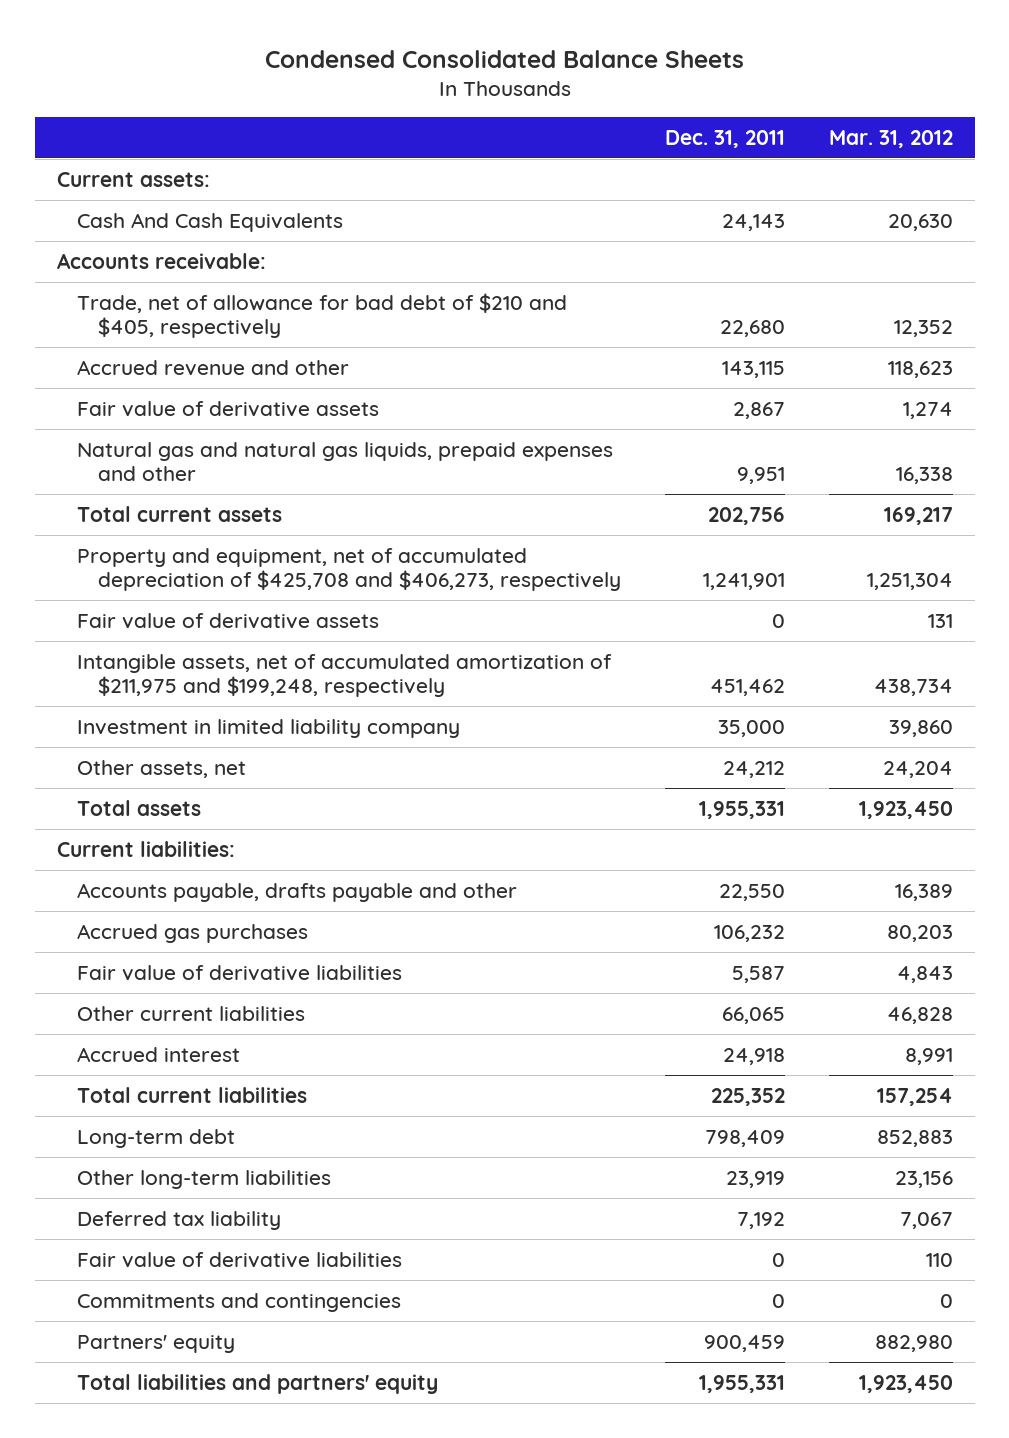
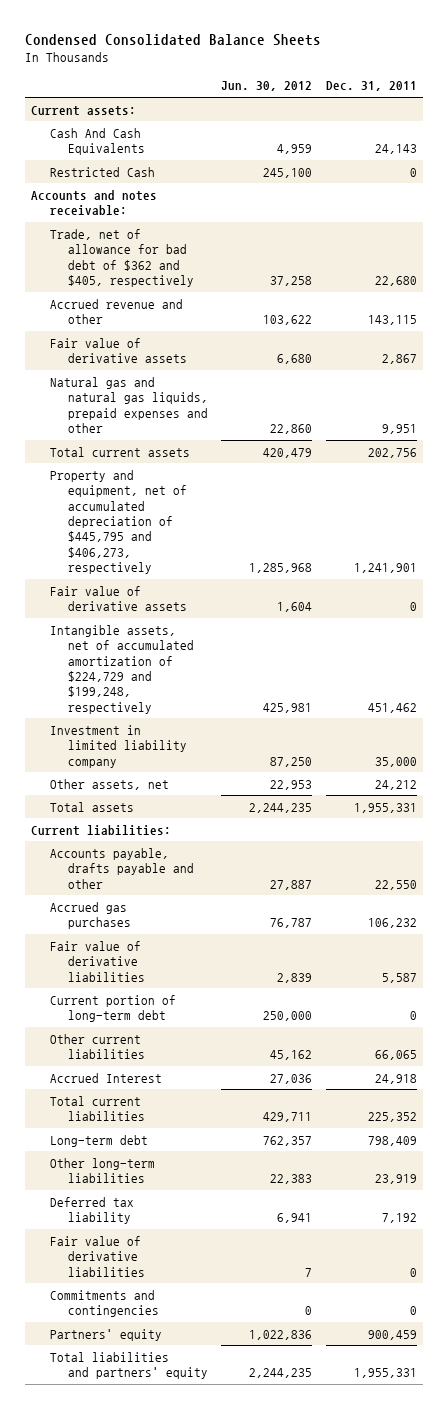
[828,129,953,148] Mar. 31, 2012 -> none
none -> [221,81,313,92] Jun. 30, 2012
none -> [49,166,155,177] Restricted Cash
[56,252,266,269] Accounts receivable: -> [31,189,158,216] Accounts and notes receivable:
[77,292,568,339] Trade, net of allowance for bad debt of $210 and $405, respectively -> [49,228,195,287] Trade, net of allowance for bad debt of $362 and $405, respectively
[77,547,621,592] Property and equipment, net of accumulated depreciation of $425,708 and $406,273, respectively -> [49,469,188,575] Property and equipment, net of accumulated depreciation of $445,795 and $406,273, respectively
[77,653,613,698] Intangible assets, net of accumulated amortization of $211,975 and $199,248, respectively -> [49,624,195,714] Intangible assets, net of accumulated amortization of $224,729 and $199,248, respectively
none -> [49,994,176,1023] Current portion of long-term debt
[77,1046,241,1062] Accrued interest -> [49,1072,162,1083] Accrued Interest

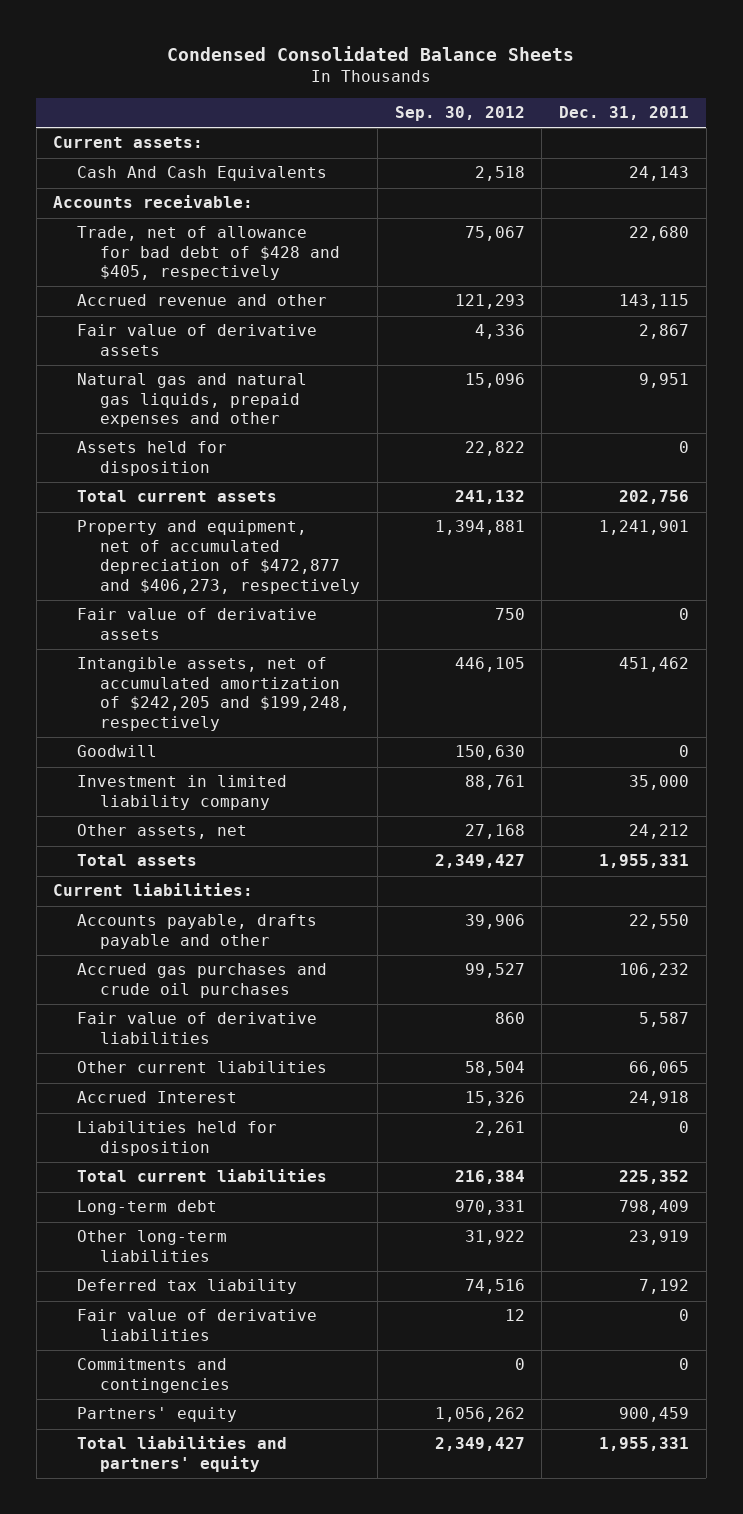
[221,81,313,92] Jun. 30, 2012 -> none
none -> [394,106,525,122] Sep. 30, 2012
[49,166,155,177] Restricted Cash -> none
[31,189,158,216] Accounts and notes receivable: -> [53,195,254,209] Accounts receivable:
[49,228,195,287] Trade, net of allowance for bad debt of $362 and $405, respectively -> [76,226,341,281] Trade, net of allowance for bad debt of $428 and $405, respectively
none -> [76,441,227,476] Assets held for disposition
[49,469,188,575] Property and equipment, net of accumulated depreciation of $445,795 and $406,273, respectively -> [76,520,361,594] Property and equipment, net of accumulated depreciation of $472,877 and $406,273, respectively
[49,624,195,714] Intangible assets, net of accumulated amortization of $224,729 and $199,248, respectively -> [76,657,351,731] Intangible assets, net of accumulated amortization of $242,205 and $199,248, respectively
none -> [76,745,157,758] Goodwill
[49,901,132,930] Accrued gas purchases -> [76,963,327,998] Accrued gas purchases and crude oil purchases
[49,994,176,1023] Current portion of long-term debt -> none
none -> [76,1121,277,1156] Liabilities held for disposition

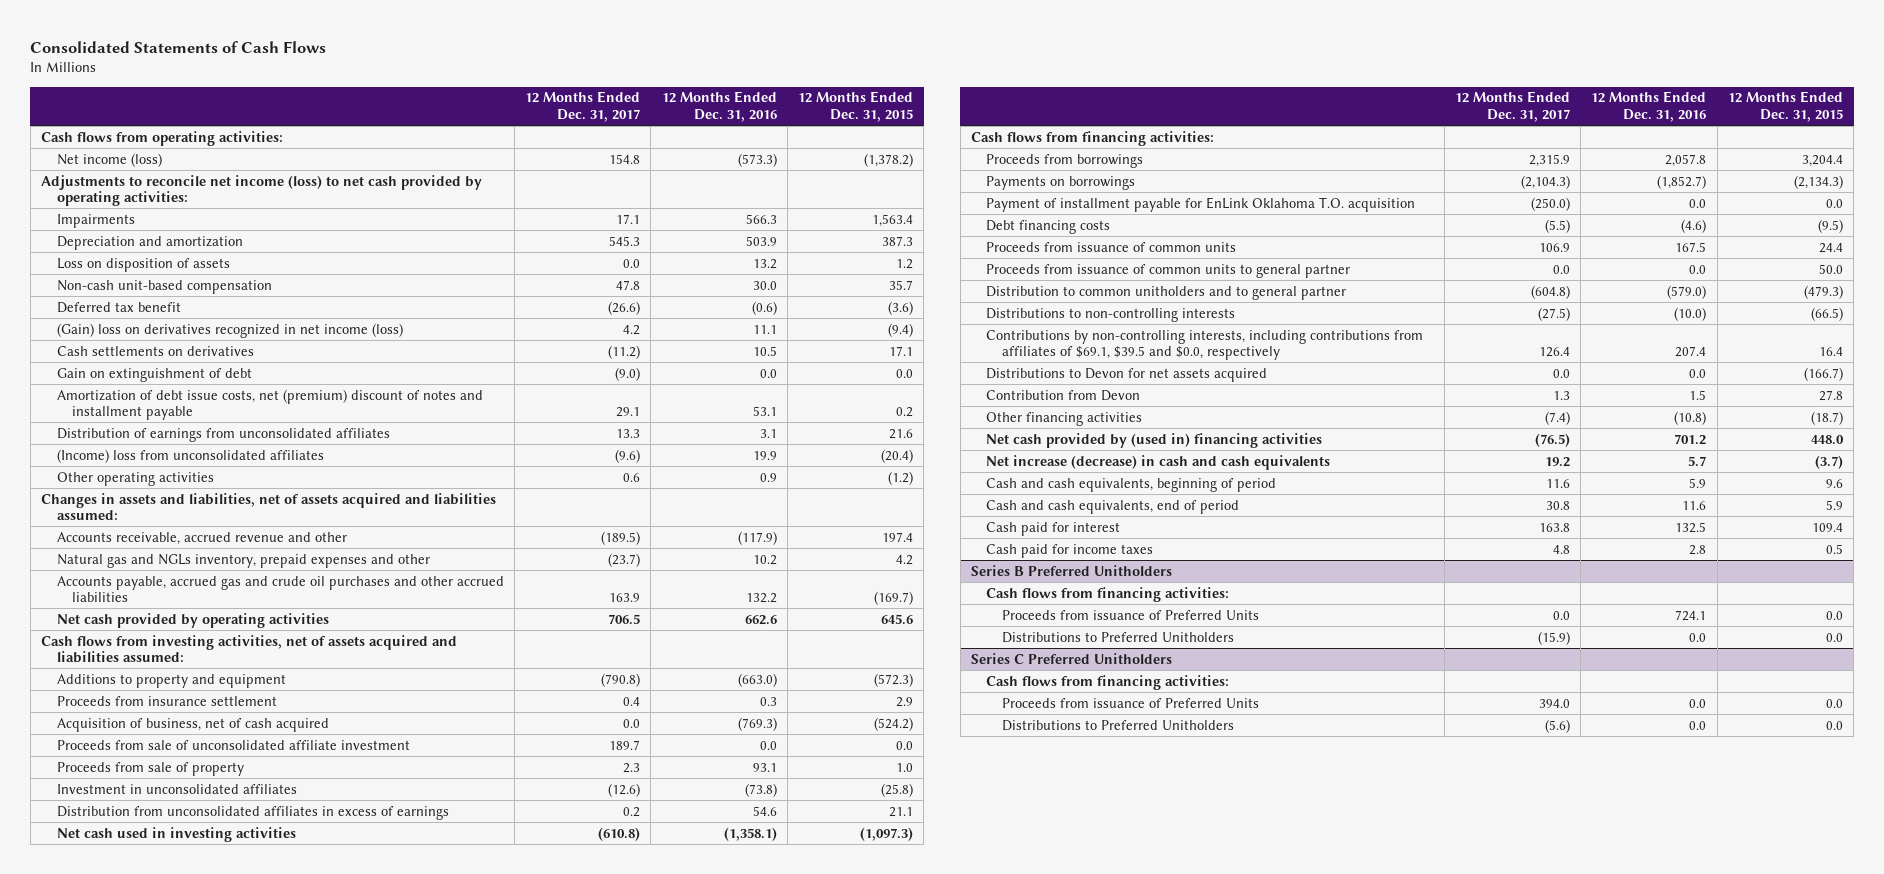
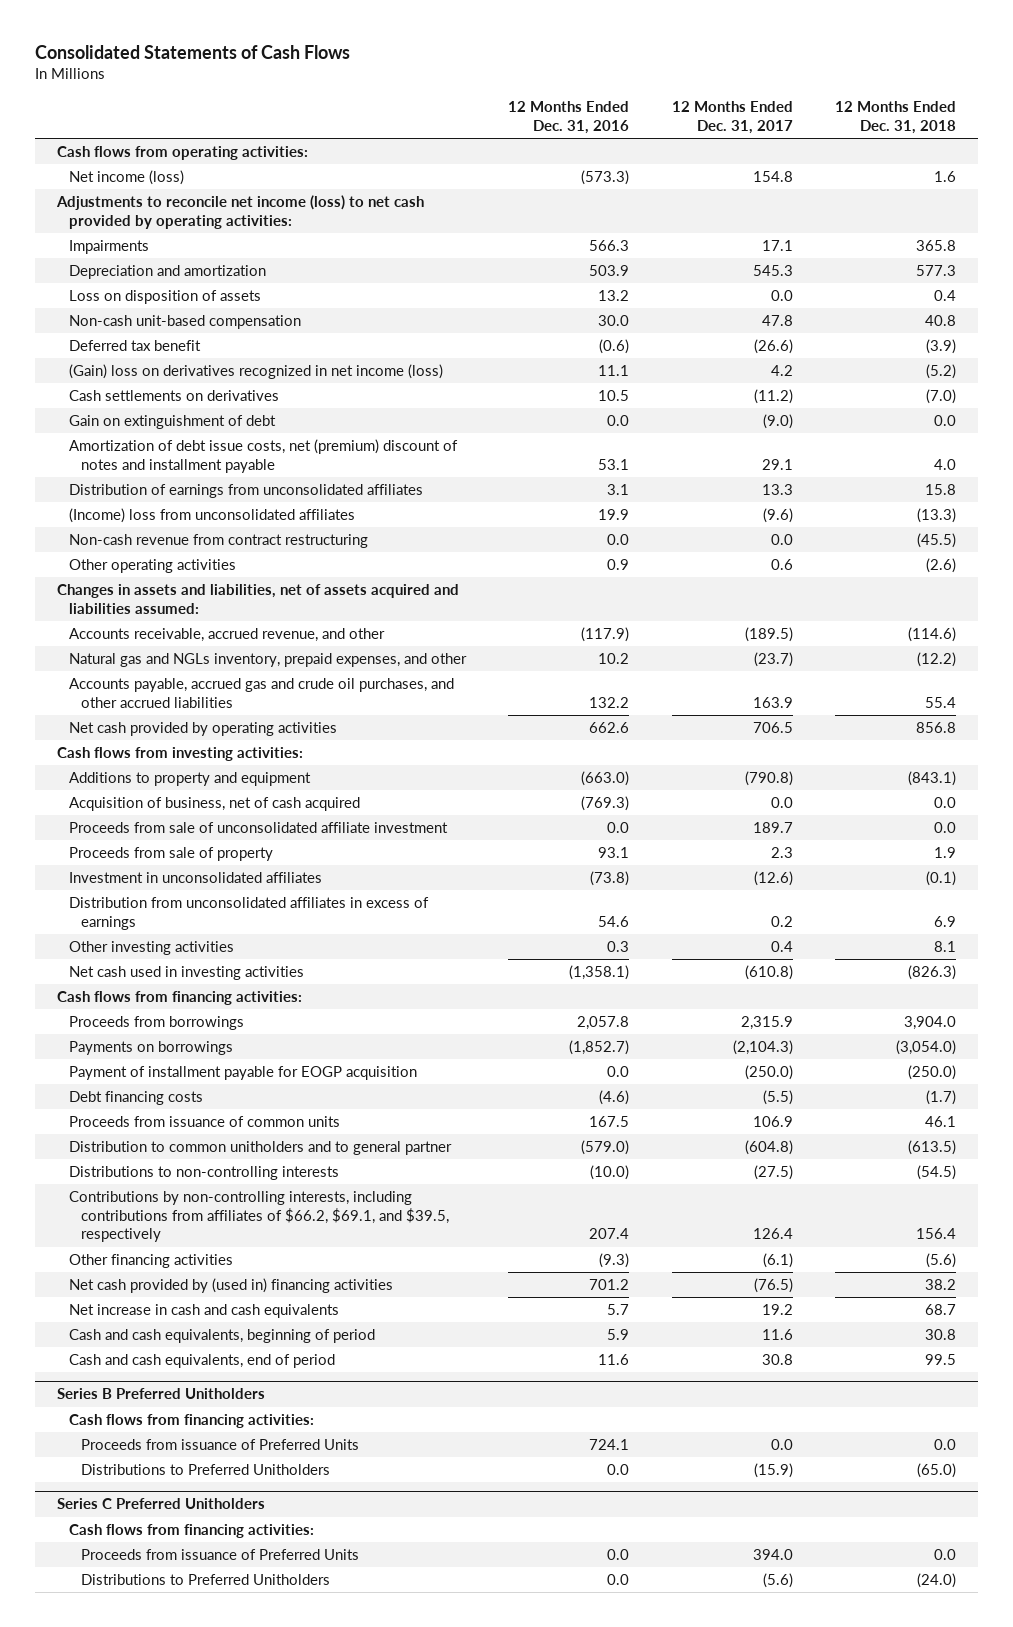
[798,91,914,123] 12 Months Ended Dec. 31, 2015 -> none
none -> [835,101,957,135] 12 Months Ended Dec. 31, 2018
none -> [68,534,368,549] Non-cash revenue from contract restructuring
[56,531,347,545] Accounts receivable, accrued revenue and other -> [68,628,385,643] Accounts receivable, accrued revenue, and other
[56,553,430,568] Natural gas and NGLs inventory, prepaid expenses and other -> [68,653,467,668] Natural gas and NGLs inventory, prepaid expenses, and other
[56,575,504,603] Accounts payable, accrued gas and crude oil purchases and other accrued liabilities -> [68,678,454,708] Accounts payable, accrued gas and crude oil purchases, and other accrued liabilities
[41,634,458,664] Cash flows from investing activities, net of assets acquired and liabilities assumed: -> [56,747,303,762] Cash flows from investing activities:
[56,695,277,706] Proceeds from insurance settlement -> none
none -> [68,941,234,956] Other investing activities
[986,196,1416,212] Payment of installment payable for EnLink Oklahoma T.O. acquisition -> [68,1066,417,1081] Payment of installment payable for EOGP acquisition
[986,263,1351,278] Proceeds from issuance of common units to general partner -> none
[986,367,1268,382] Distributions to Devon for net assets acquired -> none
[986,389,1141,401] Contribution from Devon -> none
[986,329,1424,361] Contributions by non-controlling interests, including contributions from affiliates of $69.1, $39.5 and $0.0, respectively -> [68,1191,449,1243] Contributions by non-controlling interests, including contributions from affiliates of $66.2, $69.1, and $39.5, respectively
[1544,410,1570,425] (7.4) -> [762,1253,793,1269] (6.1)
[1674,410,1707,425] (10.8) -> [599,1253,630,1269] (9.3)
[986,454,1331,470] Net increase (decrease) in cash and cash equivalents -> [68,1304,339,1319] Net increase in cash and cash equivalents
[986,521,1121,536] Cash paid for interest -> none
[986,543,1154,558] Cash paid for income taxes -> none

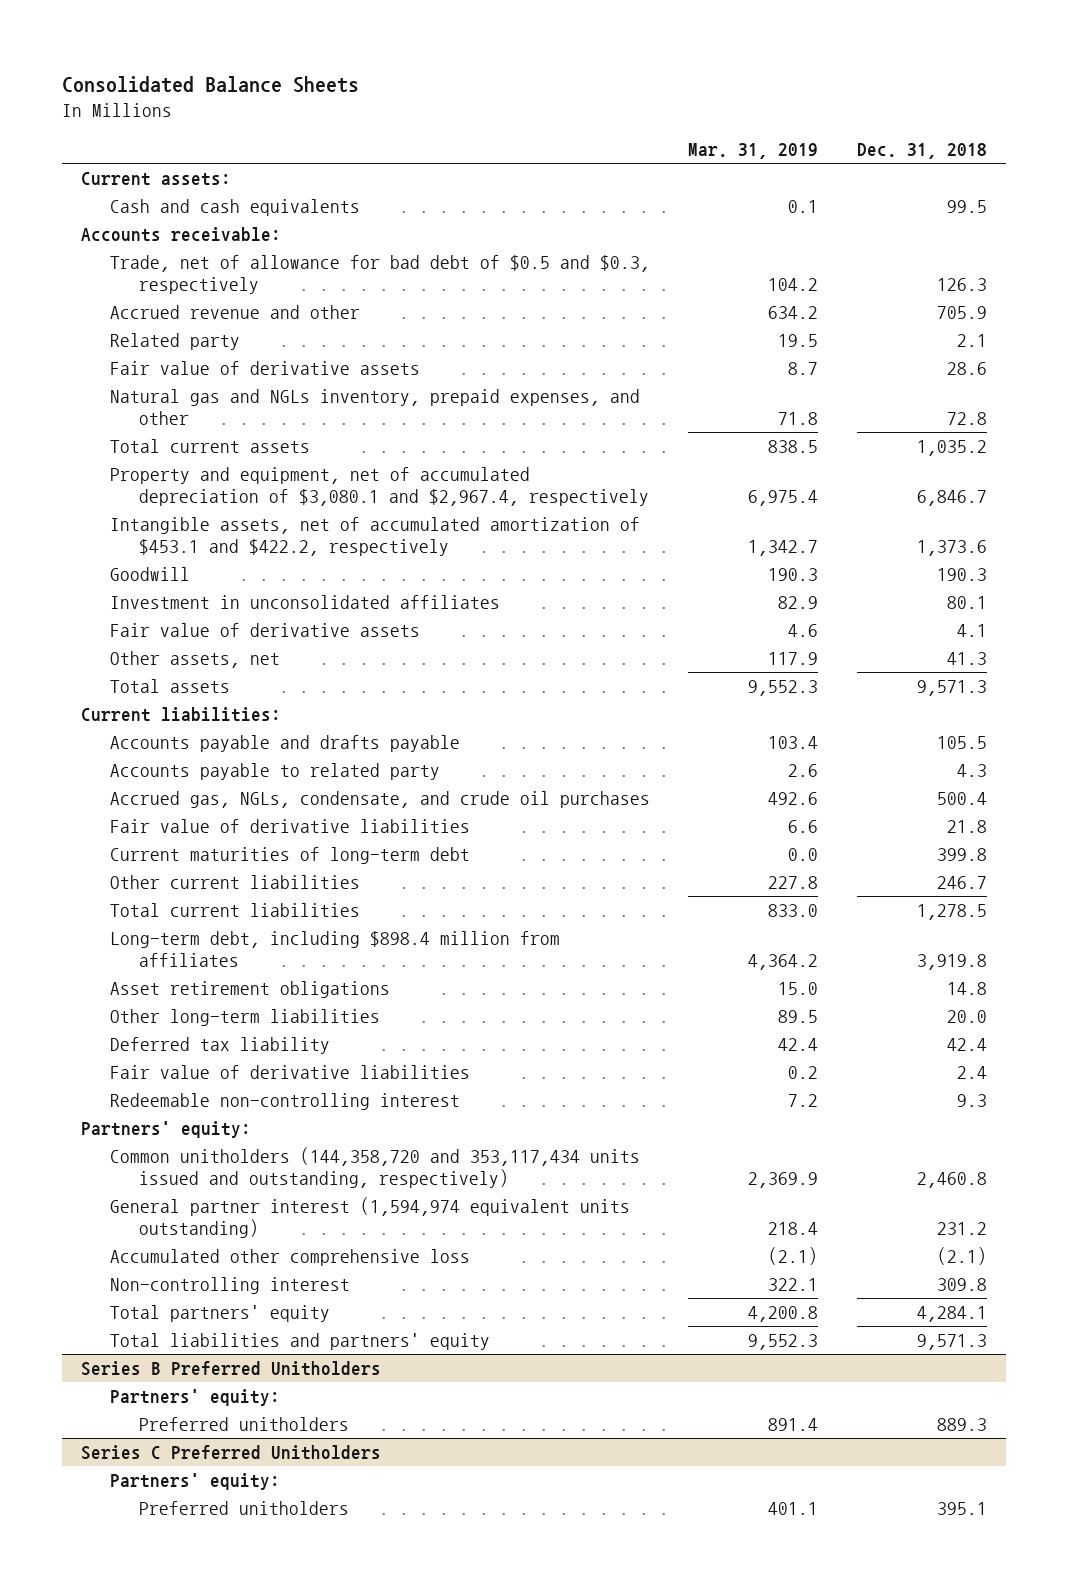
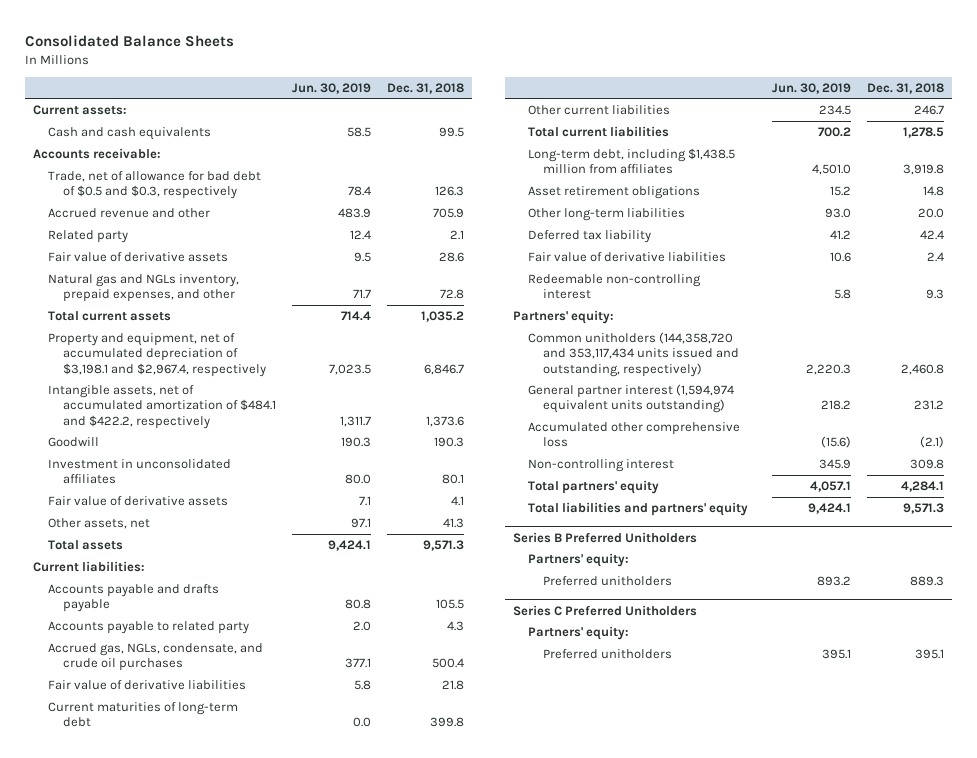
[688,143,819,160] Mar. 31, 2019 -> none
none -> [291,82,371,94] Jun. 30, 2019
[109,467,649,507] Property and equipment, net of accumulated depreciation of $3,080.1 and $2,967.4, respectively -> [48,332,266,377] Property and equipment, net of accumulated depreciation of $3,198.1 and $2,967.4, respectively
[109,517,640,557] Intangible assets, net of accumulated amortization of $453.1 and $422.2, respectively -> [48,384,276,429] Intangible assets, net of accumulated amortization of $484.1 and $422.2, respectively
[109,931,560,968] Long-term debt, including $898.4 million from affiliates -> [527,147,735,175] Long-term debt, including $1,438.5 million from affiliates

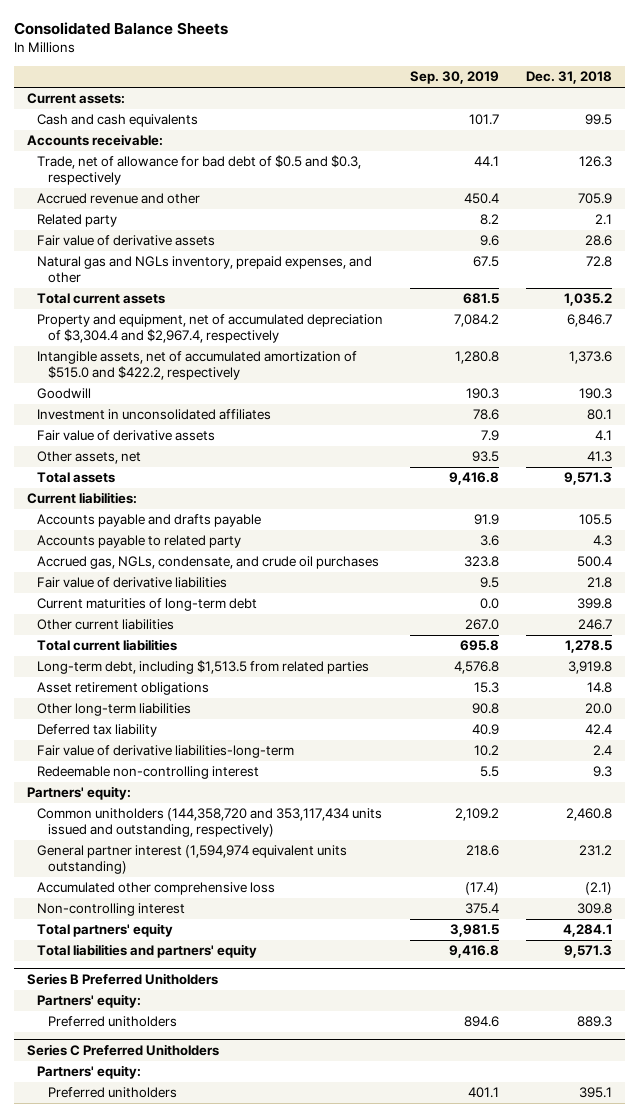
[291,82,371,94] Jun. 30, 2019 -> none
none -> [410,71,500,85] Sep. 30, 2019
[48,332,266,377] Property and equipment, net of accumulated depreciation of $3,198.1 and $2,967.4, respectively -> [37,314,384,343] Property and equipment, net of accumulated depreciation of $3,304.4 and $2,967.4, respectively
[48,384,276,429] Intangible assets, net of accumulated amortization of $484.1 and $422.2, respectively -> [37,351,358,380] Intangible assets, net of accumulated amortization of $515.0 and $422.2, respectively
[527,147,735,175] Long-term debt, including $1,438.5 million from affiliates -> [37,660,370,675] Long-term debt, including $1,513.5 from related parties
[527,251,726,262] Fair value of derivative liabilities -> [37,745,295,759] Fair value of derivative liabilities-long-term

